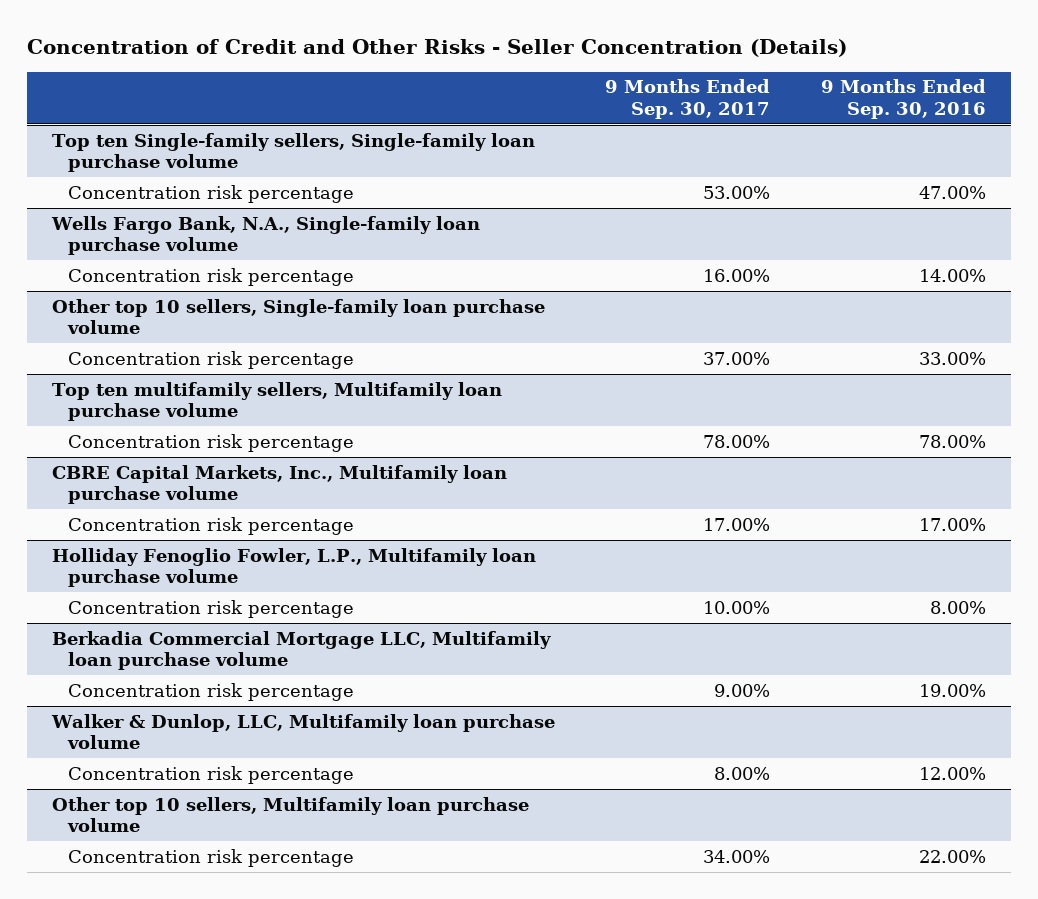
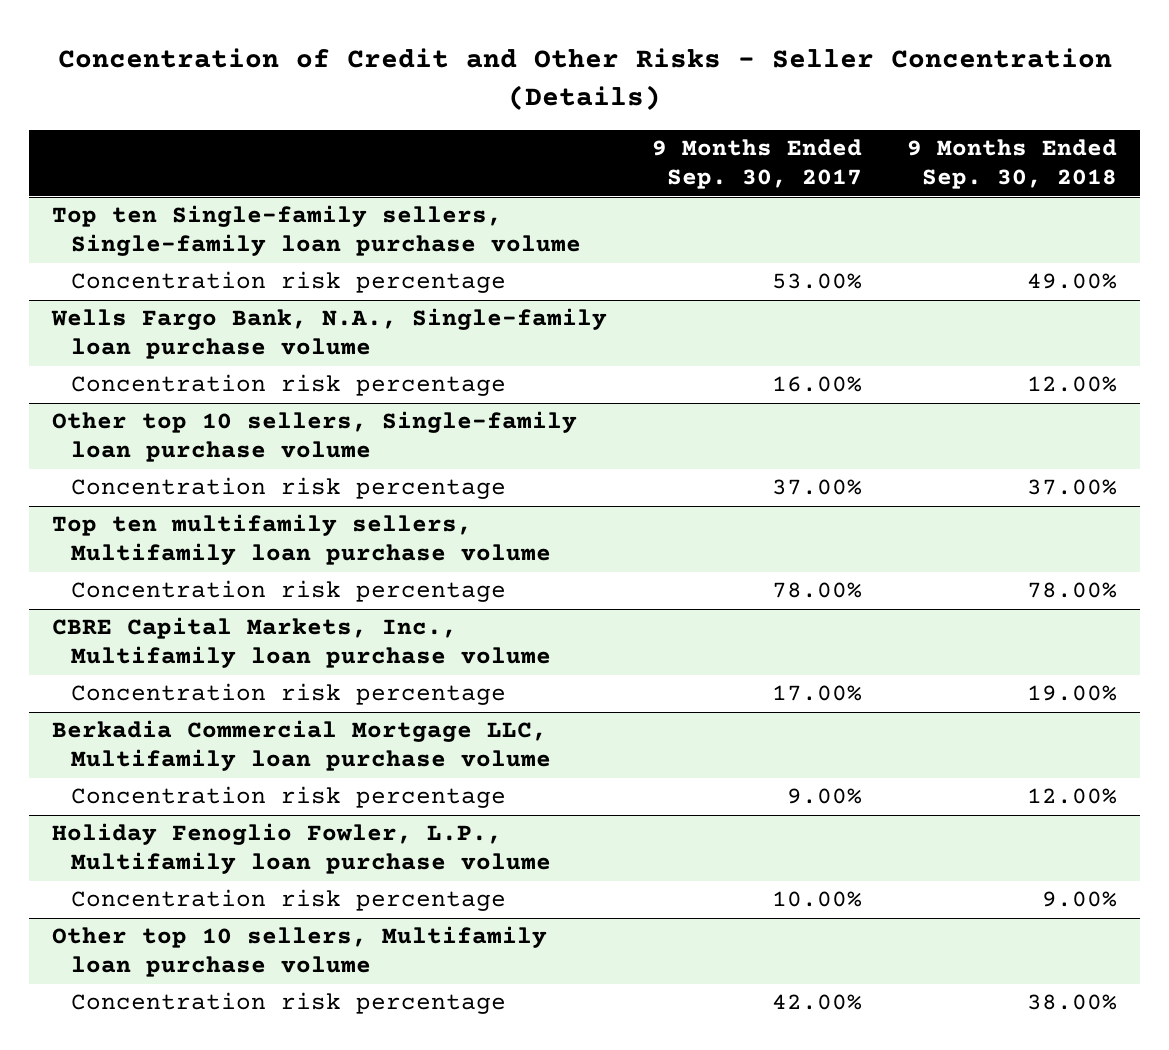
[820,79,986,120] 9 Months Ended Sep. 30, 2016 -> none
none -> [907,139,1118,190] 9 Months Ended Sep. 30, 2018
[51,547,536,588] Holliday Fenoglio Fowler, L.P., Multifamily loan purchase volume -> none
[68,599,355,618] Concentration risk percentage -> none
[50,713,555,750] Walker & Dunlop, LLC, Multifamily loan purchase volume -> none
none -> [51,823,552,875] Holiday Fenoglio Fowler, L.P., Multifamily loan purchase volume
[714,766,771,780] 8.00% -> [772,891,863,908] 10.00%
[703,849,771,863] 34.00% -> [772,994,863,1011] 42.00%

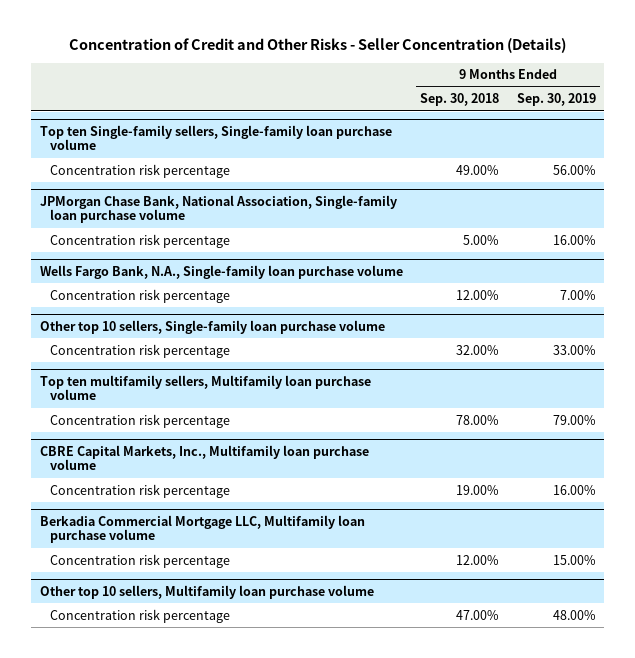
[652,139,863,190] 9 Months Ended Sep. 30, 2017 -> none
none -> [516,93,596,107] Sep. 30, 2019
none -> [39,194,397,224] JPMorgan Chase Bank, National Association, Single-family loan purchase volume
none -> [49,233,230,248] Concentration risk percentage
[1027,479,1118,496] 37.00% -> [456,344,500,355] 32.00%
[51,823,552,875] Holiday Fenoglio Fowler, L.P., Multifamily loan purchase volume -> none
[71,889,507,912] Concentration risk percentage -> none
[1027,994,1118,1011] 38.00% -> [456,609,500,620] 47.00%

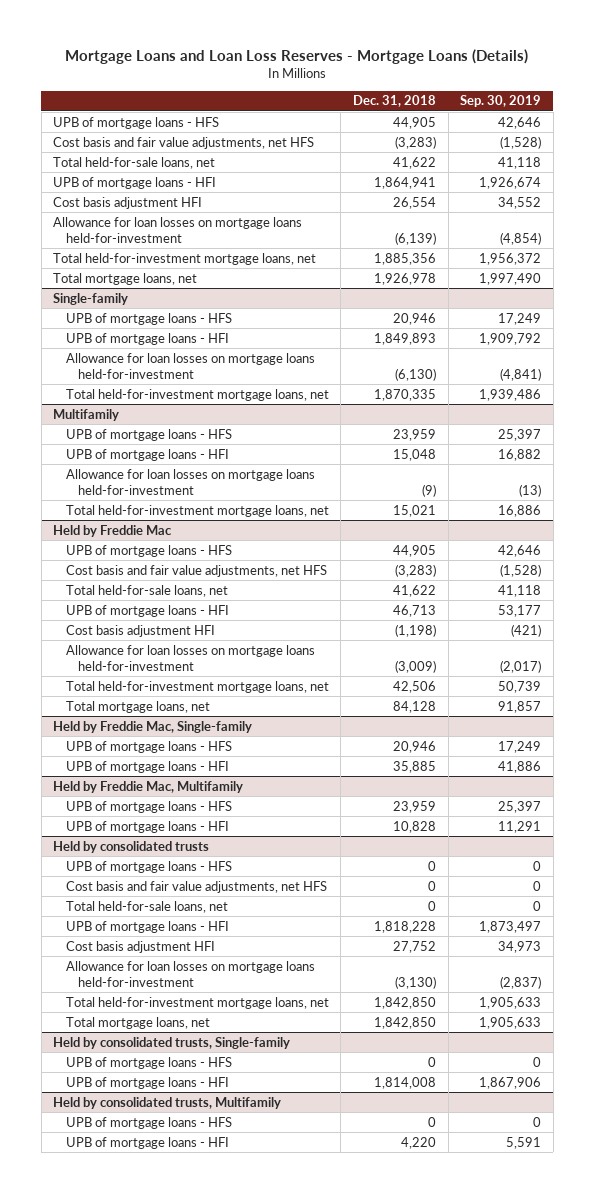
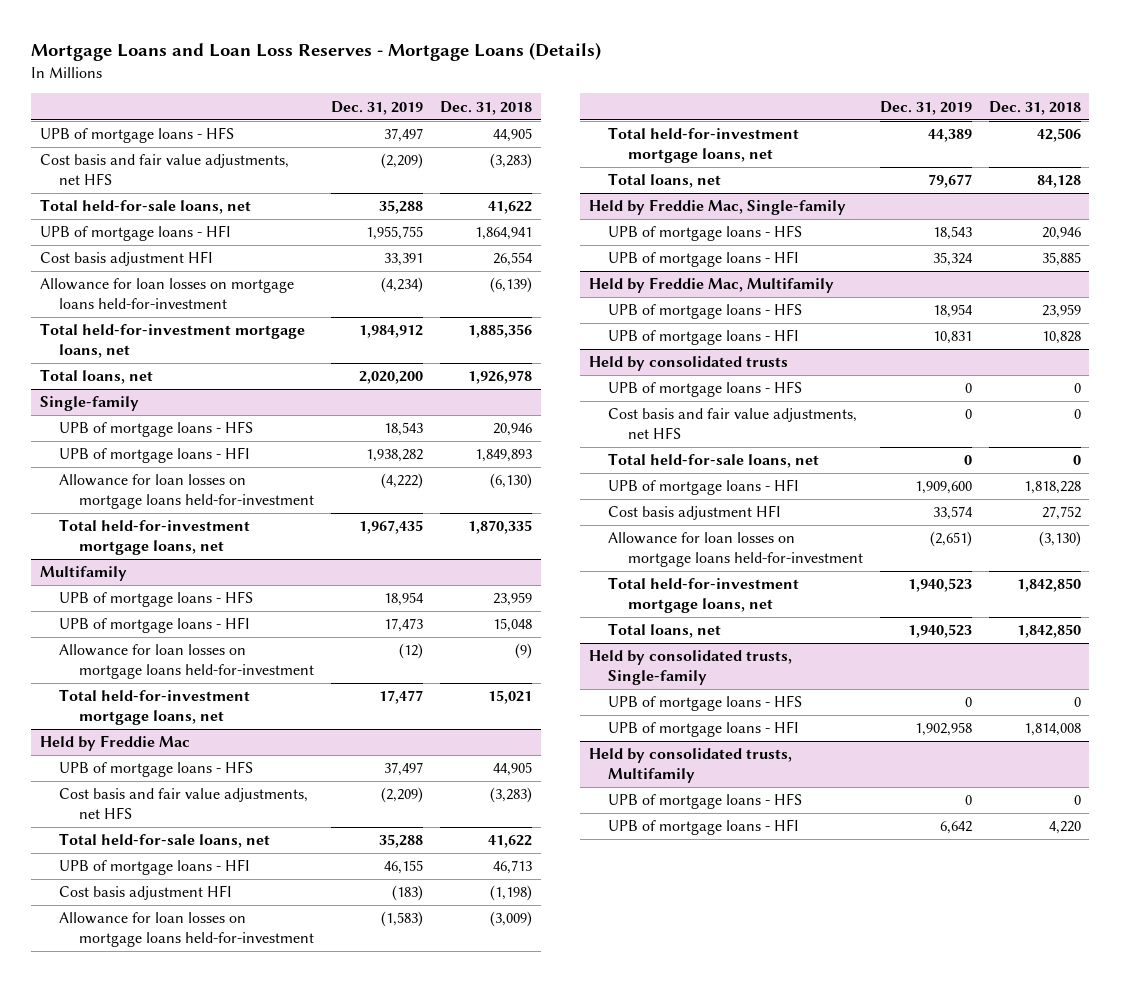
[460,95,542,108] Sep. 30, 2019 -> none
none -> [330,100,423,115] Dec. 31, 2019
[53,272,198,285] Total mortgage loans, net -> [40,369,154,385] Total loans, net
[65,700,210,713] Total mortgage loans, net -> [608,173,722,189] Total loans, net
[65,1016,210,1029] Total mortgage loans, net -> [608,623,722,639] Total loans, net

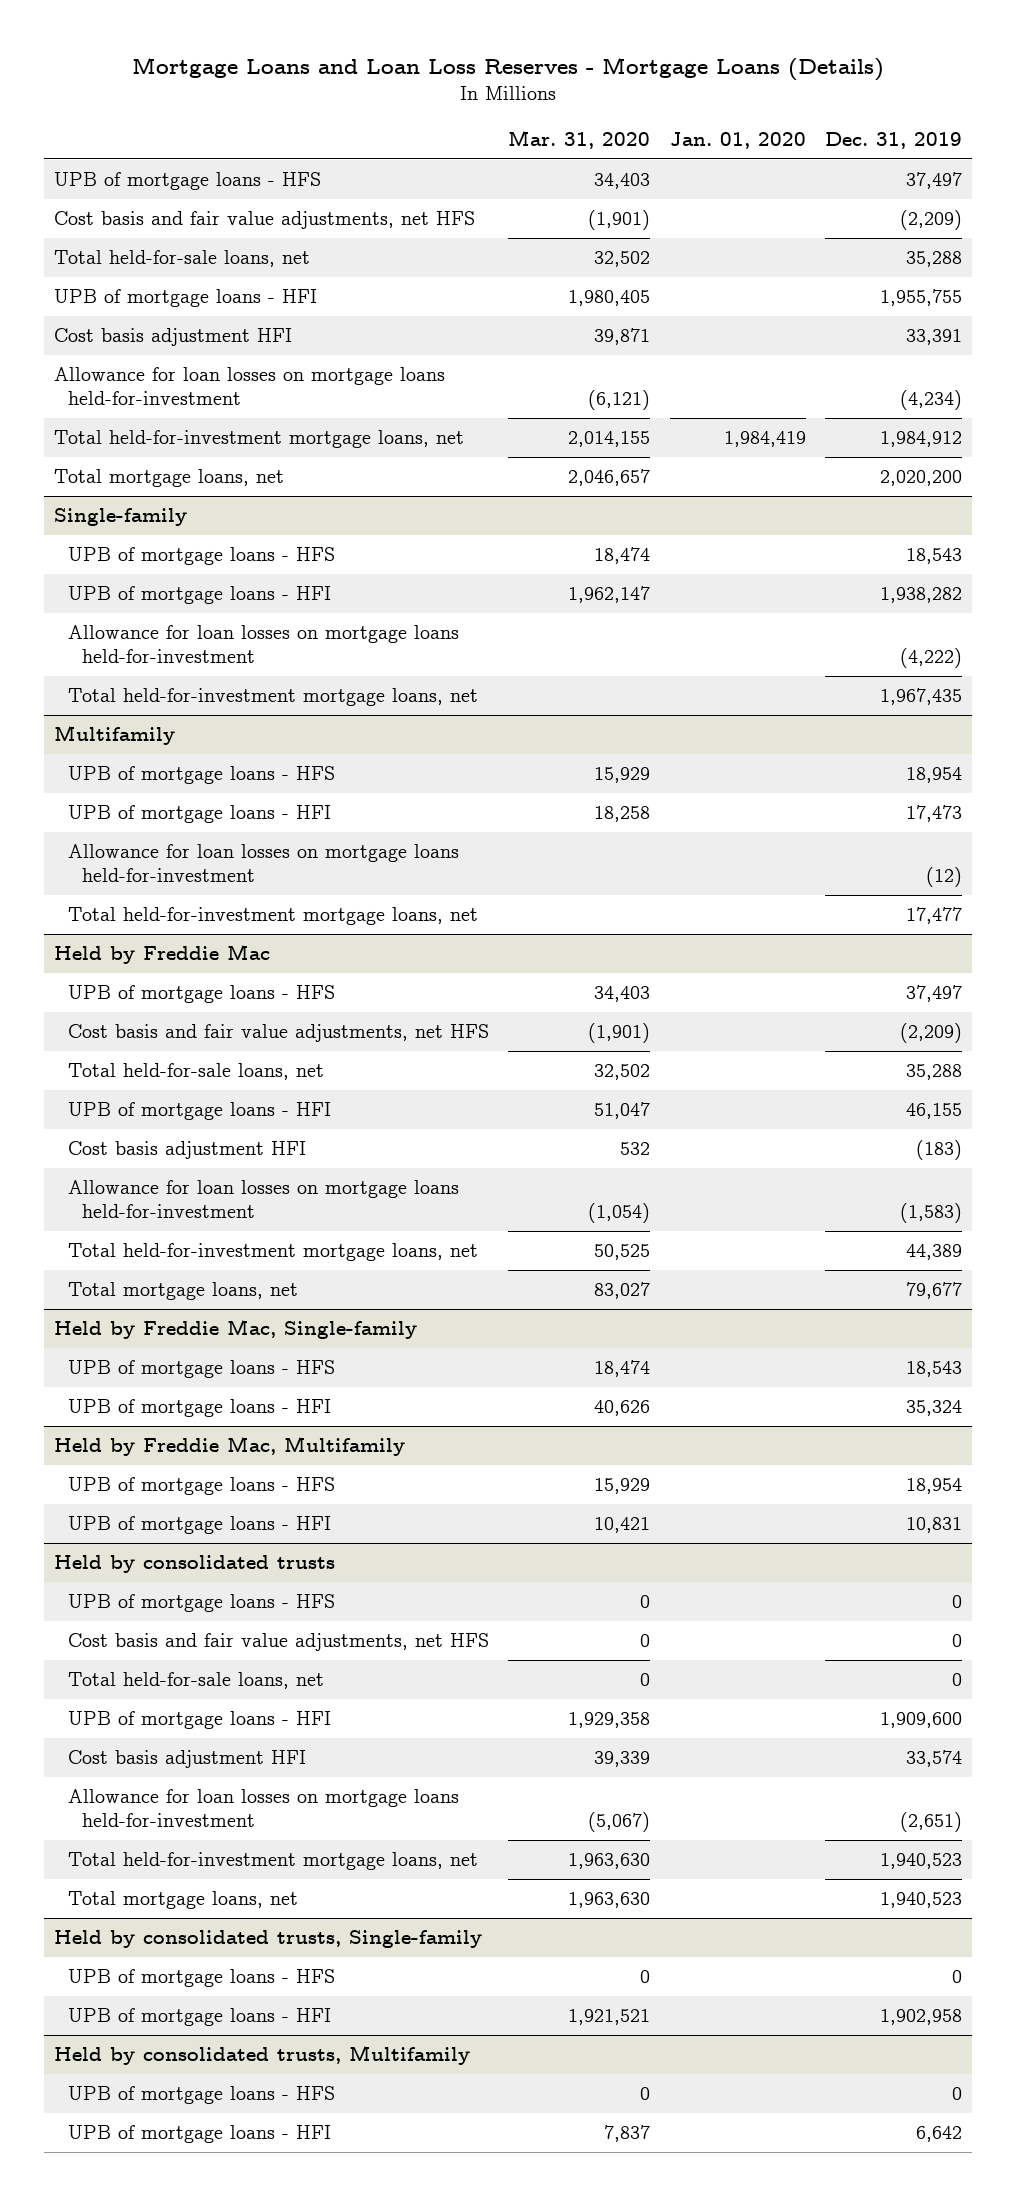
[440,100,533,115] Dec. 31, 2018 -> none
none -> [508,129,651,149] Mar. 31, 2020
none -> [669,131,806,149] Jan. 01, 2020
[40,369,154,385] Total loans, net -> [54,469,285,488] Total mortgage loans, net
[608,173,722,189] Total loans, net -> [67,1282,298,1301] Total mortgage loans, net
[608,623,722,639] Total loans, net -> [67,1891,298,1910] Total mortgage loans, net

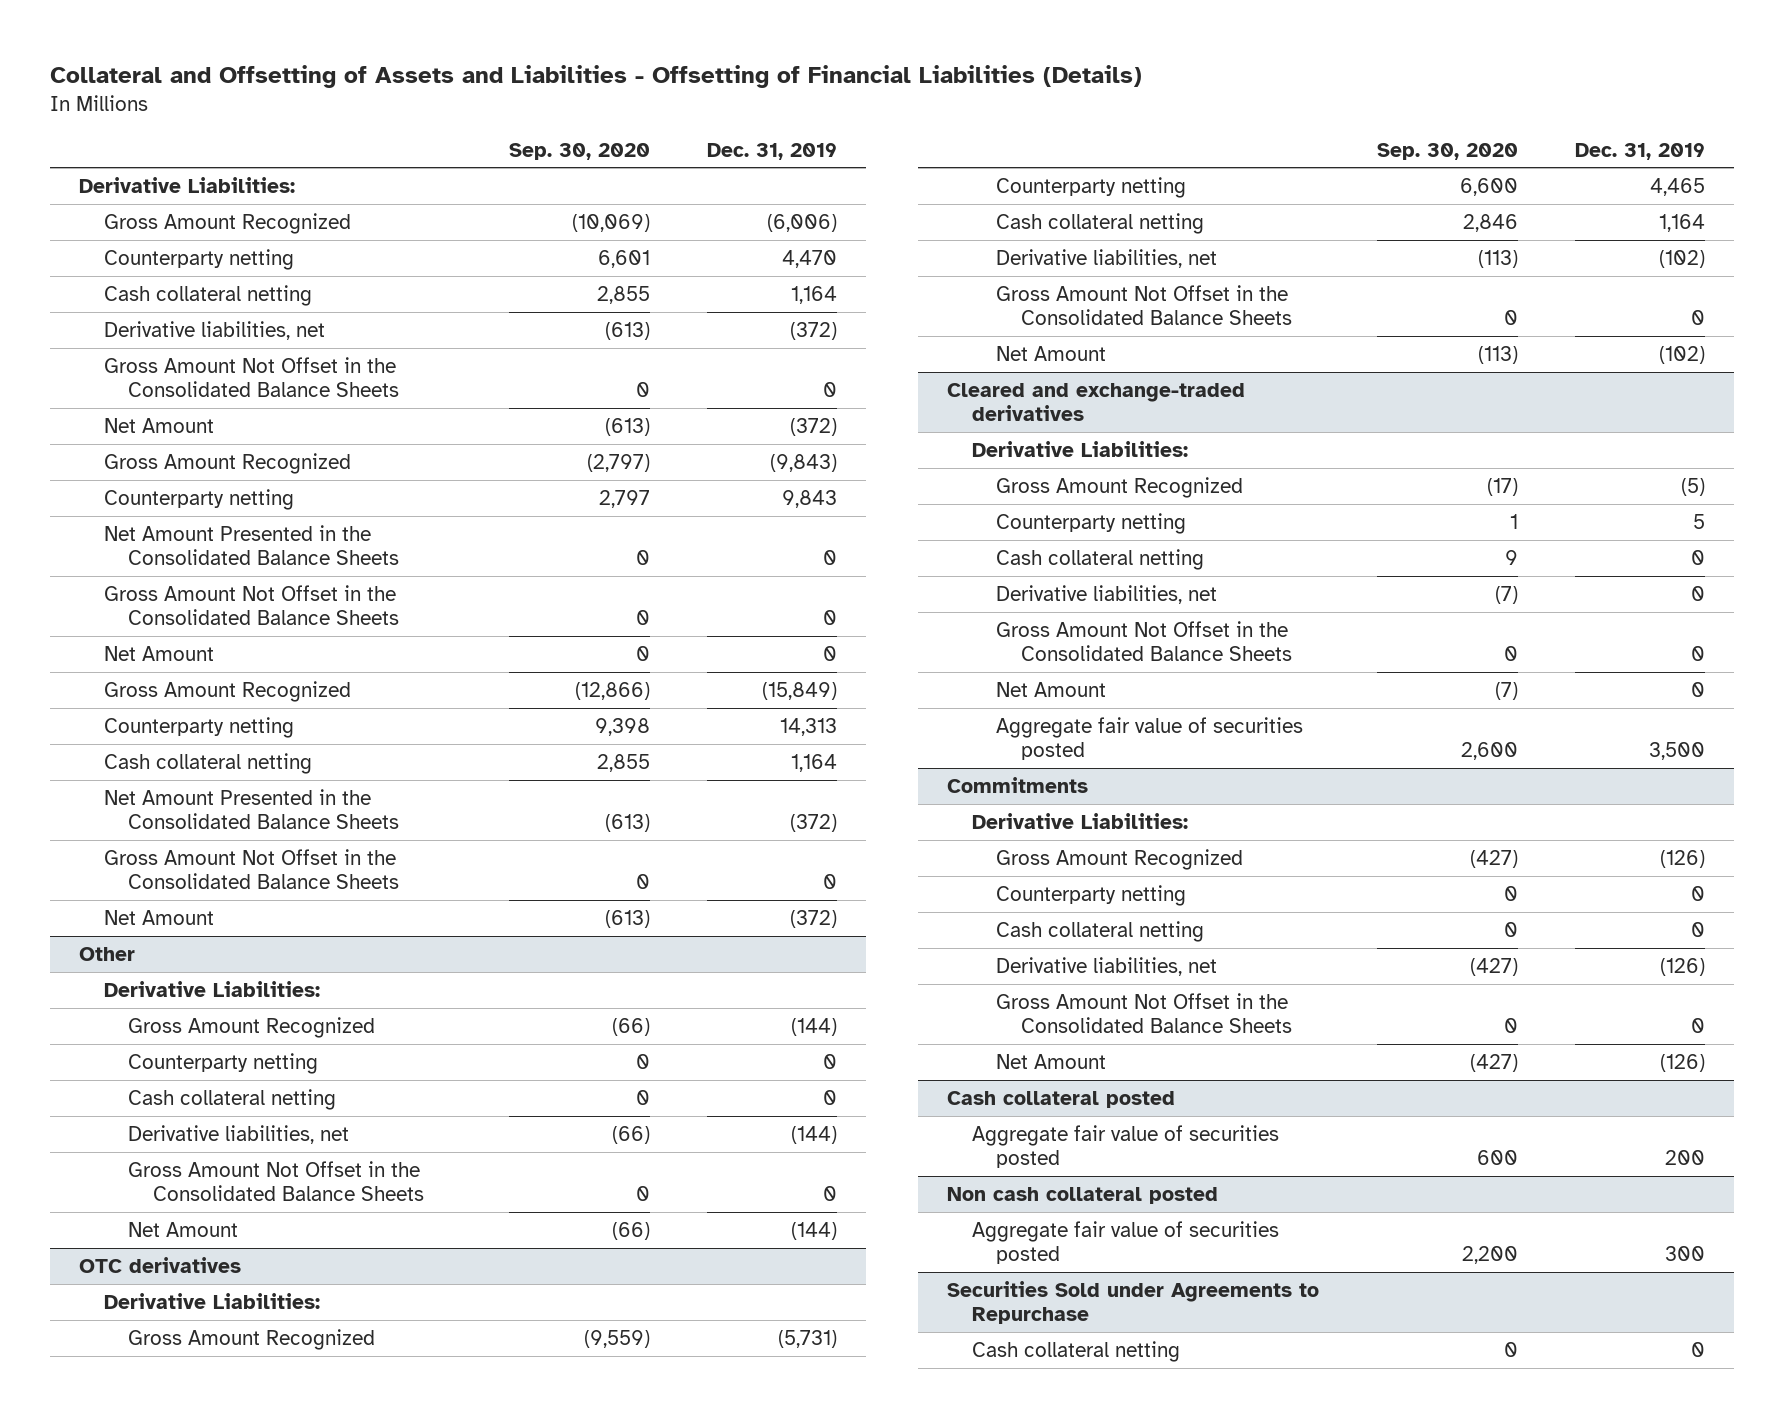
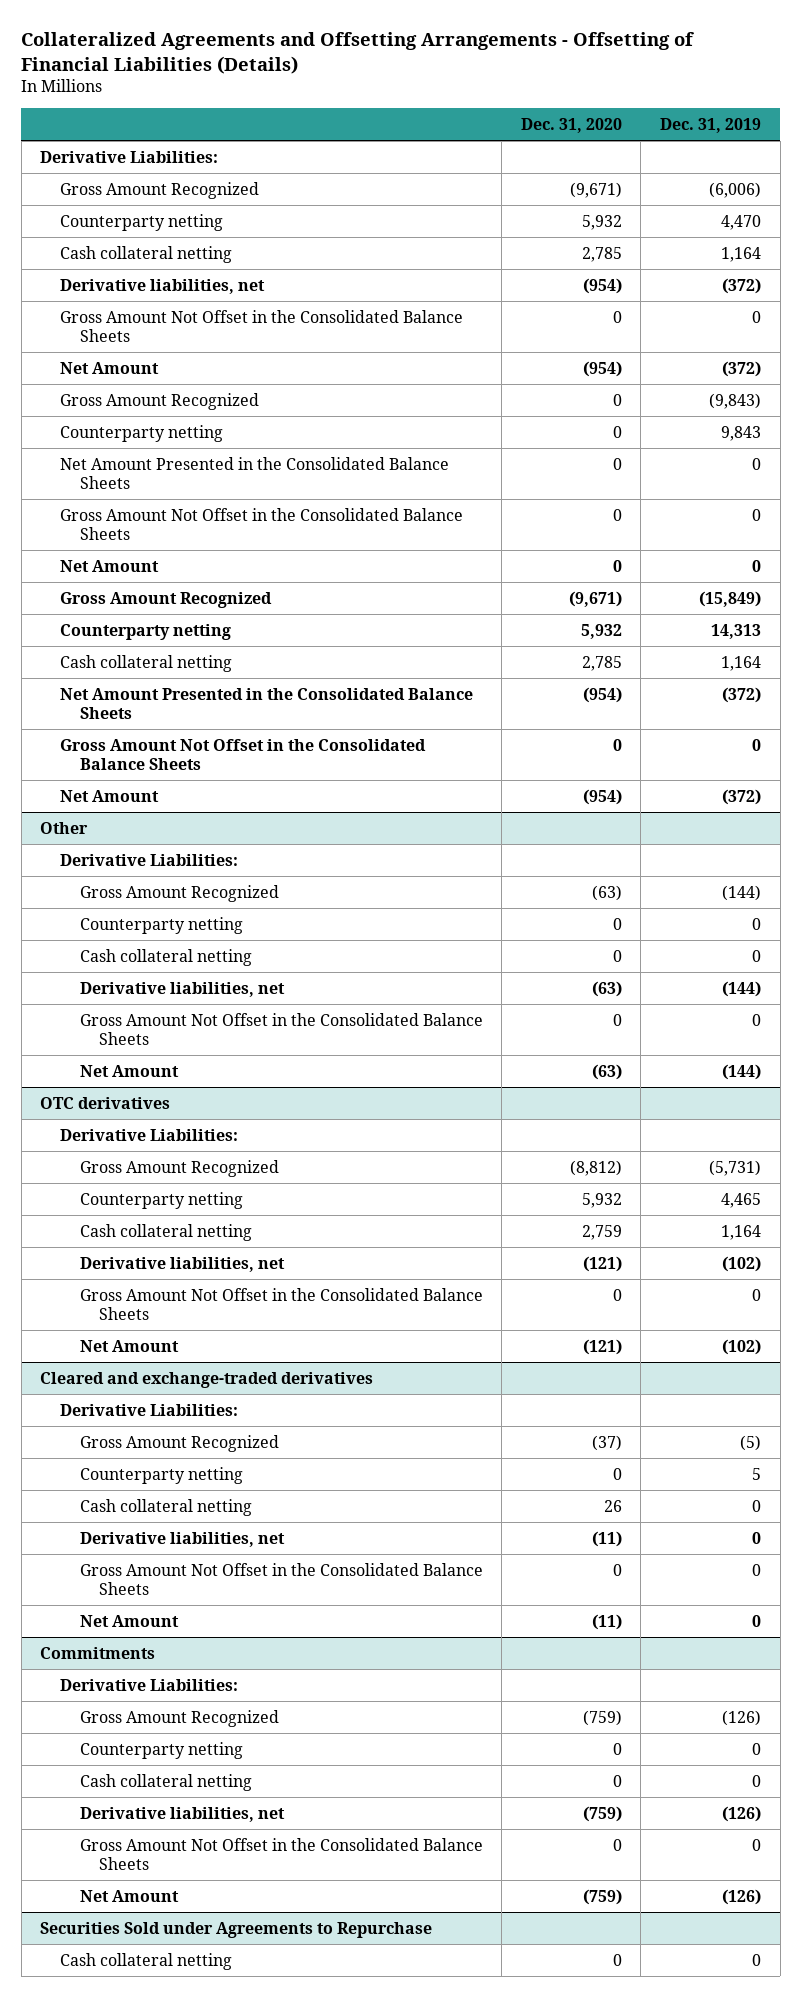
[50,64,1143,88] Collateral and Offsetting of Assets and Liabilities - Offsetting of Financial Liabilities (Details) -> [21,32,695,74] Collateralized Agreements and Offsetting Arrangements - Offsetting of Financial Liabilities (Details)
[508,142,650,160] Sep. 30, 2020 -> none
none -> [520,118,622,134] Dec. 31, 2020
[996,716,1304,761] Aggregate fair value of securities posted -> none
[947,1090,1176,1108] Cash collateral posted -> none
[971,1124,1279,1169] Aggregate fair value of securities posted -> none
[947,1186,1219,1204] Non cash collateral posted -> none
[971,1220,1279,1265] Aggregate fair value of securities posted -> none

